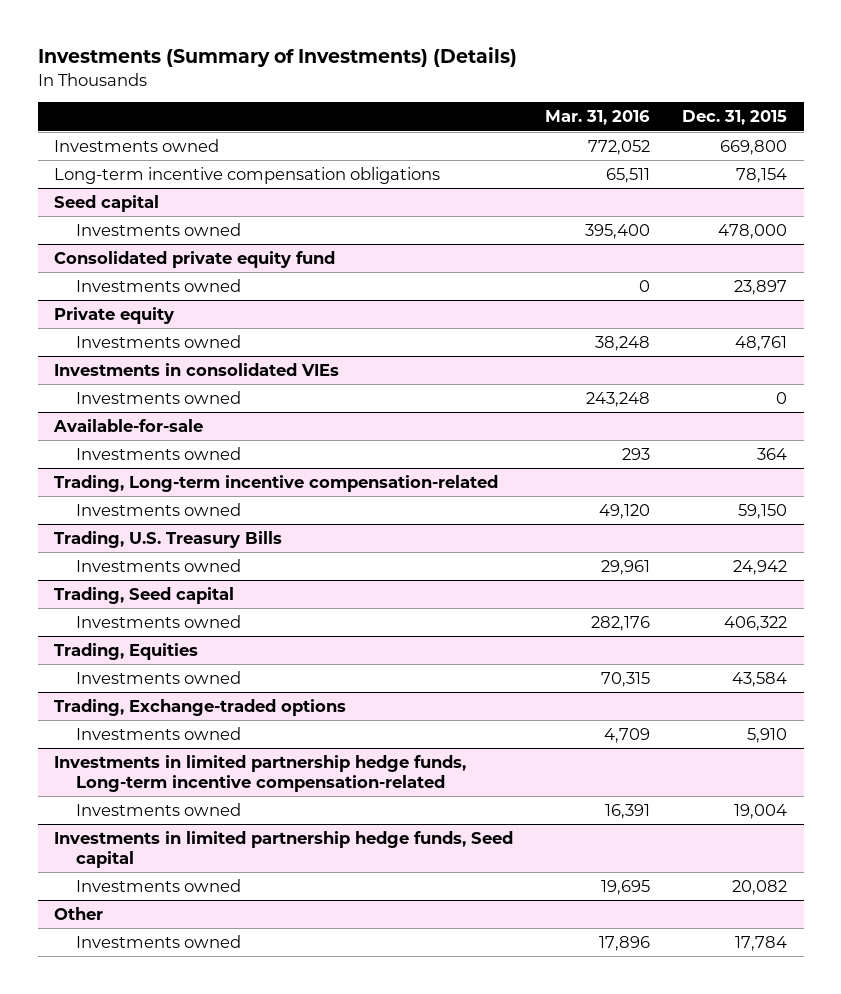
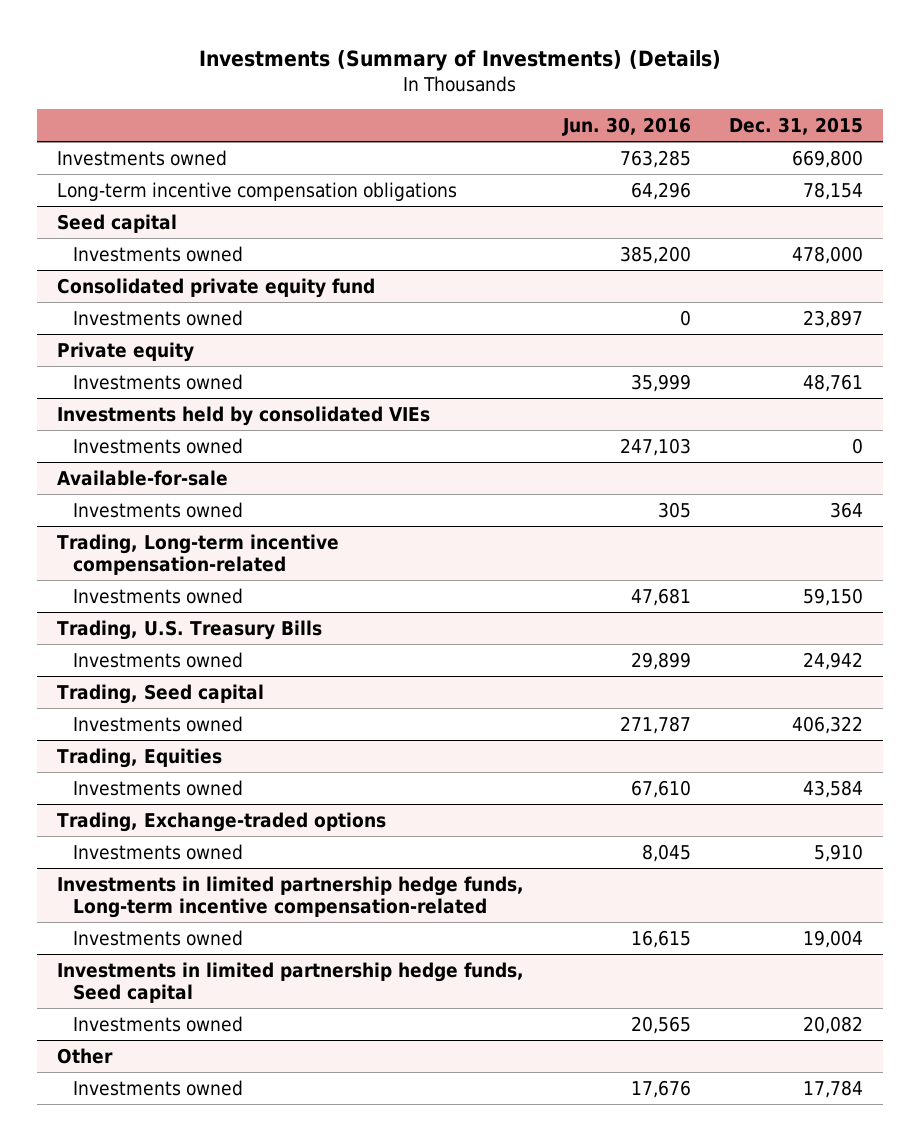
[545,110,651,126] Mar. 31, 2016 -> none
none -> [561,117,691,137] Jun. 30, 2016
[53,363,339,377] Investments in consolidated VIEs -> [56,405,430,426] Investments held by consolidated VIEs

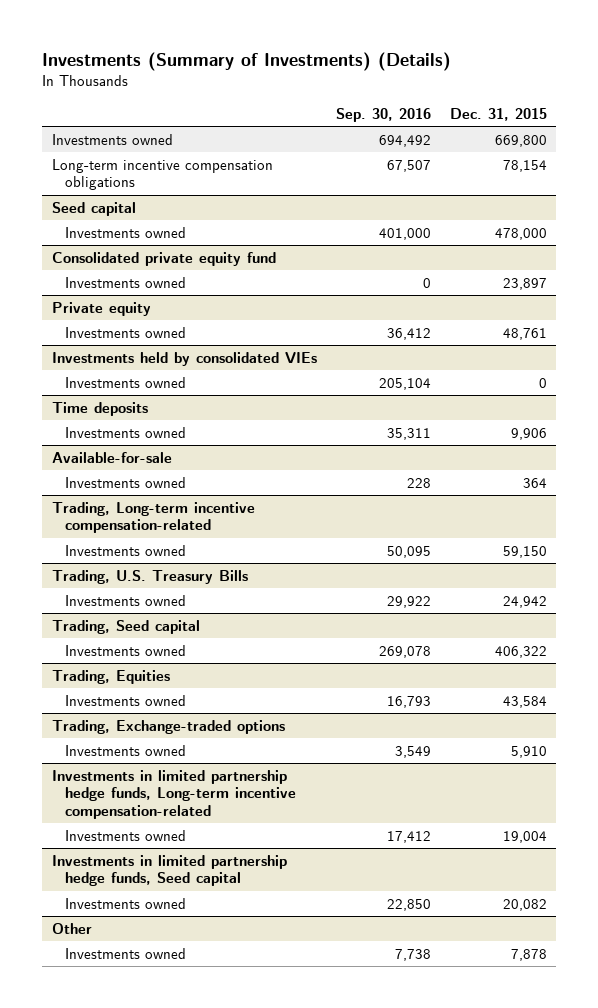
[561,117,691,137] Jun. 30, 2016 -> none
none -> [335,108,431,123] Sep. 30, 2016
none -> [51,401,148,416] Time deposits
none -> [65,426,187,438] Investments owned
[803,1079,864,1098] 17,784 -> [510,948,547,961] 7,878

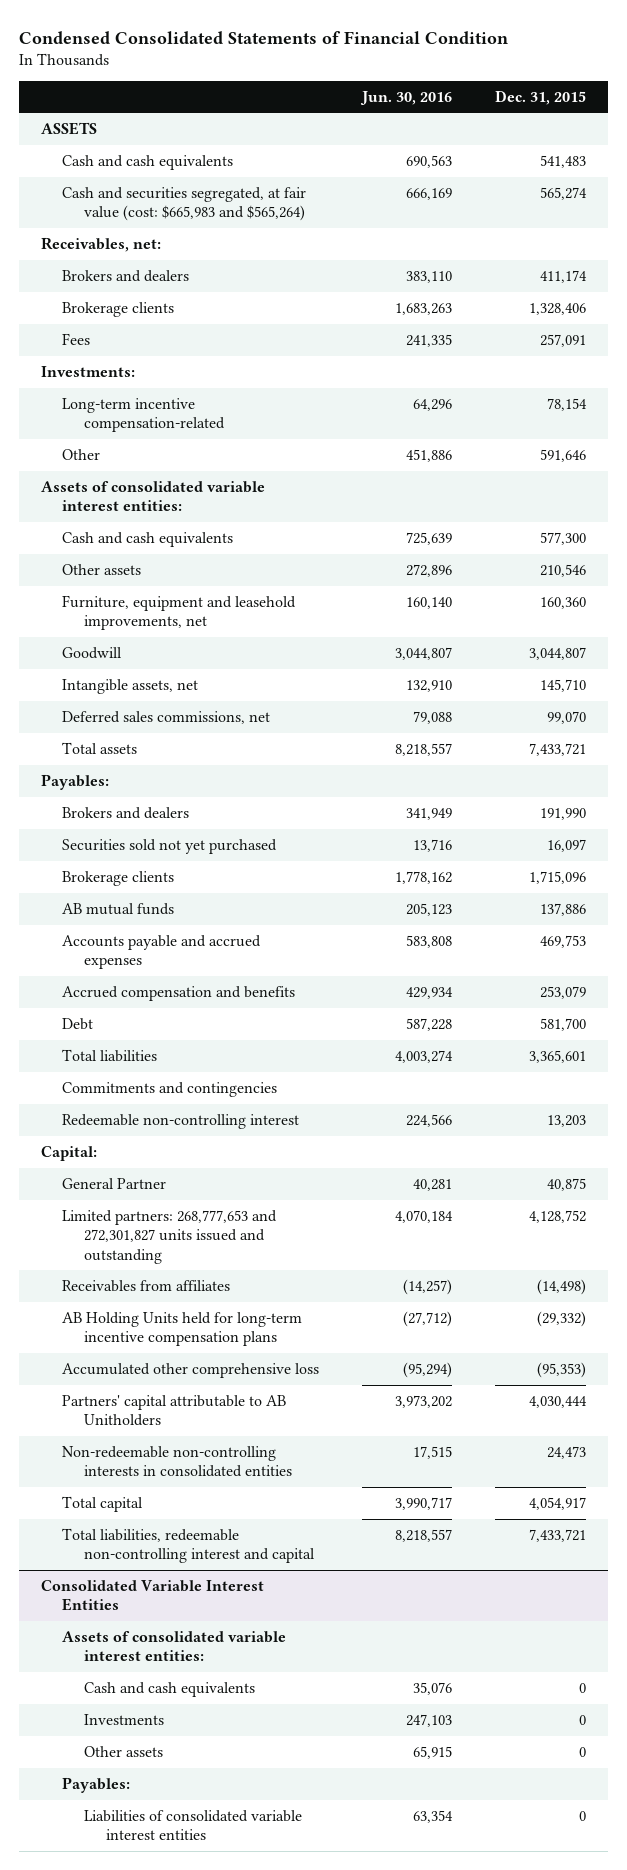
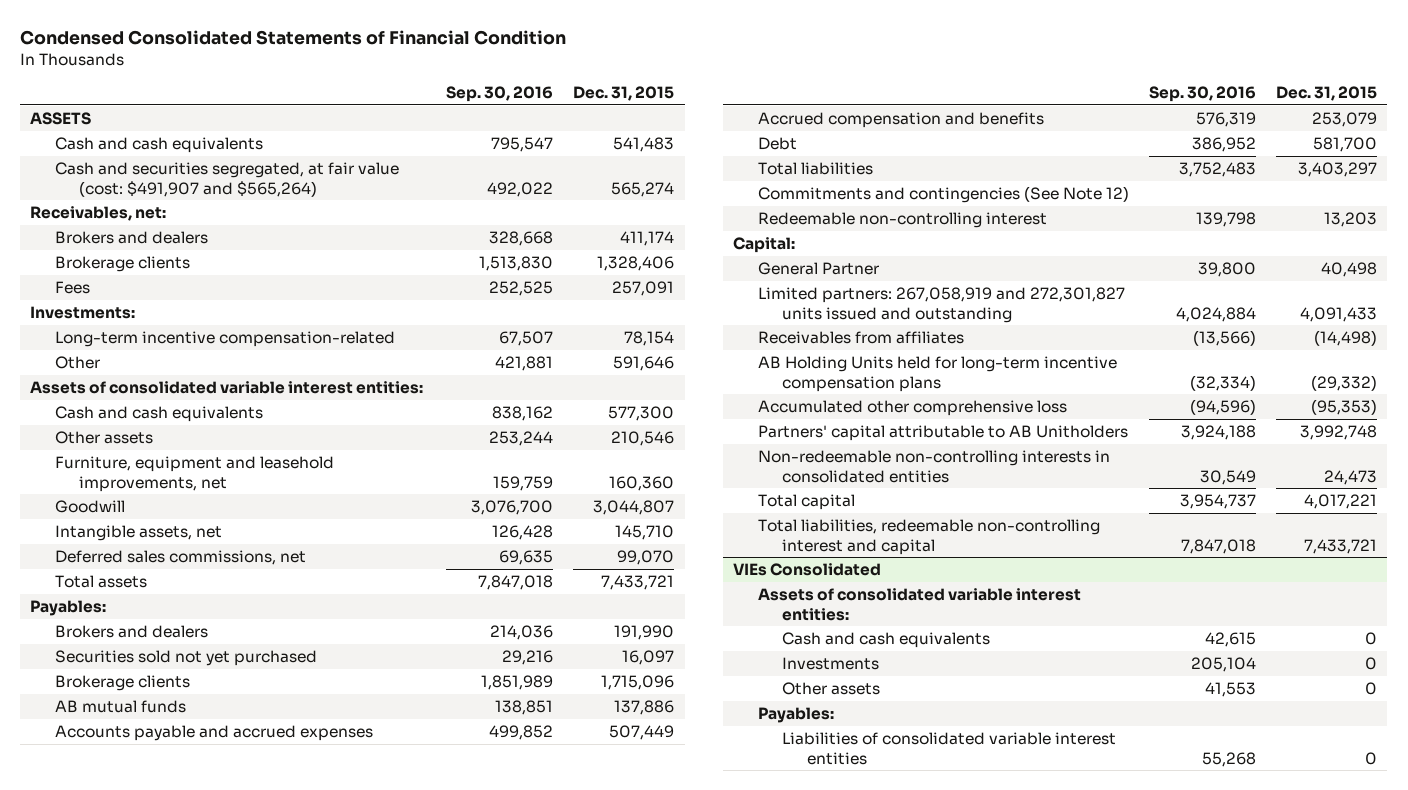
[360,90,453,105] Jun. 30, 2016 -> none
none -> [446,86,554,103] Sep. 30, 2016
[62,186,307,222] Cash and securities segregated, at fair value (cost: $665,983 and $565,264) -> [54,161,399,197] Cash and securities segregated, at fair value (cost: $491,907 and $565,264)
[540,934,587,948] 469,753 -> [609,724,675,740] 507,449
[529,1049,587,1063] 3,365,601 -> [1298,161,1378,177] 3,403,297
[62,1081,278,1097] Commitments and contingencies -> [757,185,1129,203] Commitments and contingencies (See Note 12)
[547,1177,587,1191] 40,875 -> [1321,261,1378,277] 40,498
[62,1209,278,1264] Limited partners: 268,777,653 and 272,301,827 units issued and outstanding -> [757,286,1125,323] Limited partners: 267,058,919 and 272,301,827 units issued and outstanding
[529,1209,587,1223] 4,128,752 -> [1300,306,1378,322] 4,091,433
[529,1395,588,1408] 4,030,444 -> [1300,424,1378,440] 3,992,748
[529,1496,587,1510] 4,054,917 -> [1304,493,1378,509] 4,017,221
[40,1579,264,1612] Consolidated Variable Interest Entities -> [733,562,882,576] VIEs Consolidated

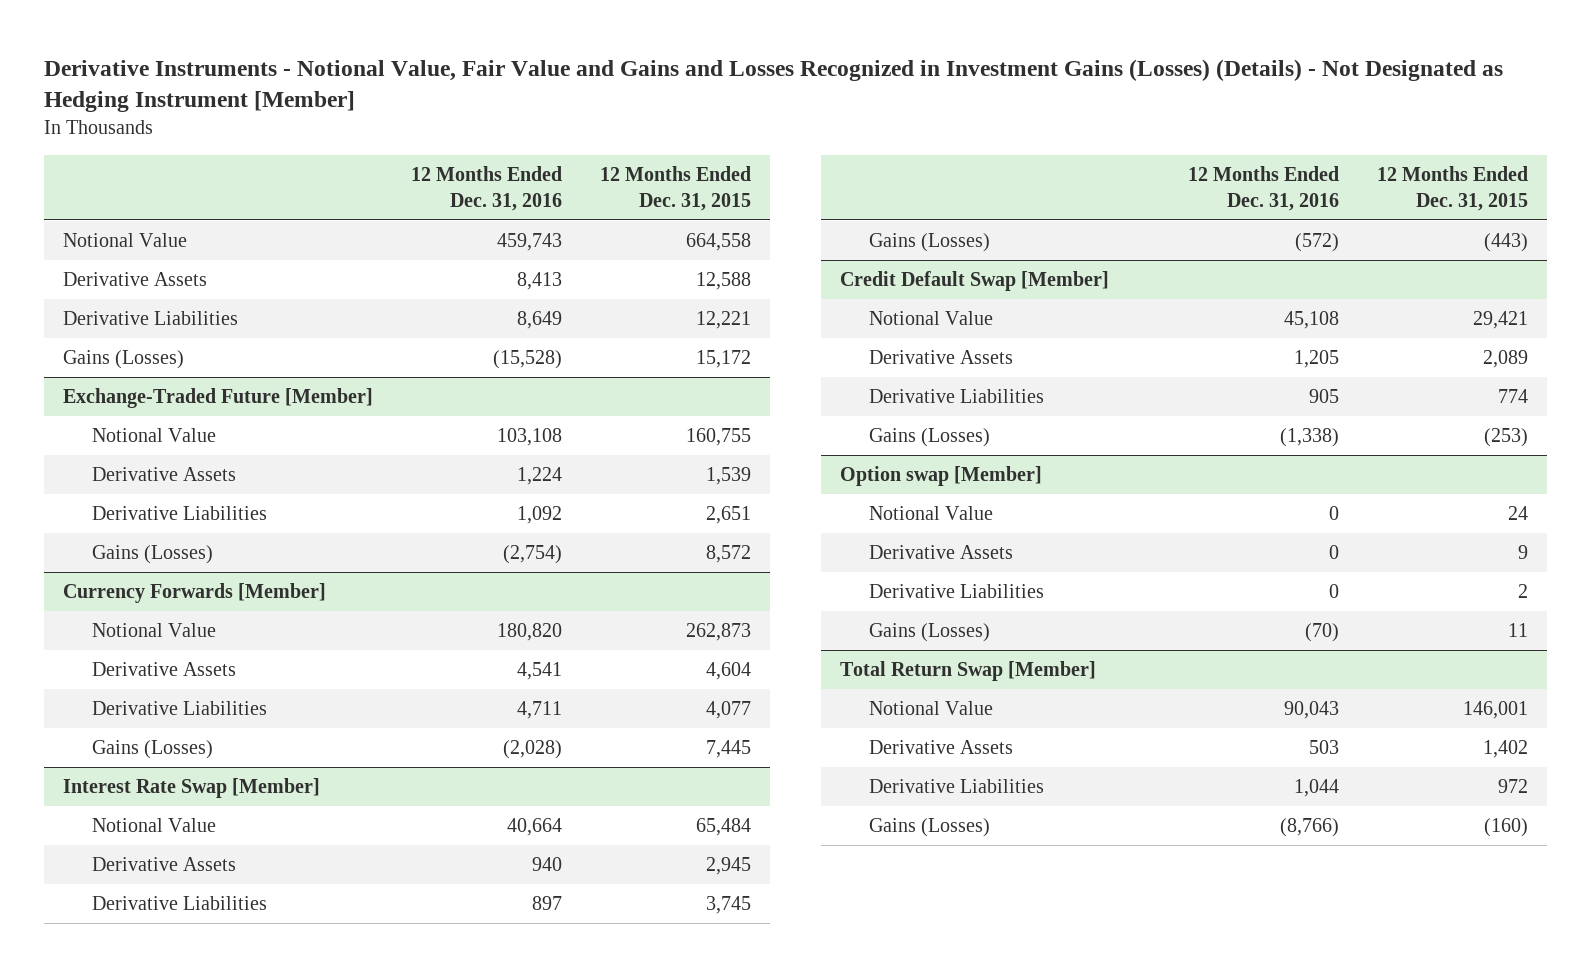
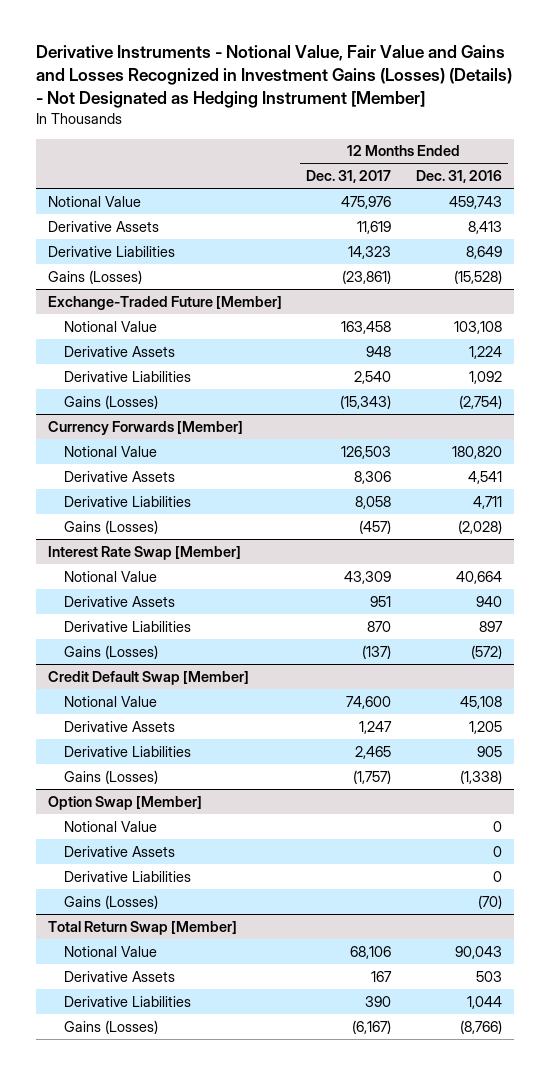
[600,165,752,211] 12 Months Ended Dec. 31, 2015 -> none
none -> [306,170,392,184] Dec. 31, 2017
[840,466,1043,487] Option swap [Member] -> [47,795,202,810] Option Swap [Member]

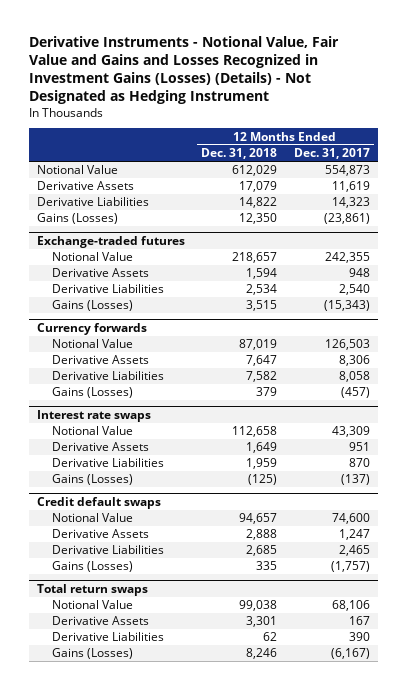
[35,45,512,109] Derivative Instruments - Notional Value, Fair Value and Gains and Losses Recognized in Investment Gains (Losses) (Details) - Not Designated as Hedging Instrument [Member] -> [29,36,340,105] Derivative Instruments - Notional Value, Fair Value and Gains and Losses Recognized in Investment Gains (Losses) (Details) - Not Designated as Hedging Instrument
[415,170,502,184] Dec. 31, 2016 -> none
none -> [201,148,278,160] Dec. 31, 2018
[341,195,392,209] 475,976 -> [324,165,370,177] 554,873
[47,295,282,310] Exchange-Traded Future [Member] -> [37,236,186,249] Exchange-traded futures
[341,320,392,334] 163,458 -> [324,252,370,264] 242,355
[47,420,243,435] Currency Forwards [Member] -> [37,323,148,336] Currency forwards
[47,545,241,560] Interest Rate Swap [Member] -> [37,410,152,423] Interest rate swaps
[47,670,249,685] Credit Default Swap [Member] -> [37,497,162,510] Credit default swaps
[63,820,157,832] Notional Value -> none
[63,845,175,857] Derivative Assets -> none
[63,870,191,882] Derivative Liabilities -> none
[63,894,158,909] Gains (Losses) -> none
[47,920,237,935] Total Return Swap [Member] -> none
[47,795,202,810] Option Swap [Member] -> [37,584,149,597] Total return swaps

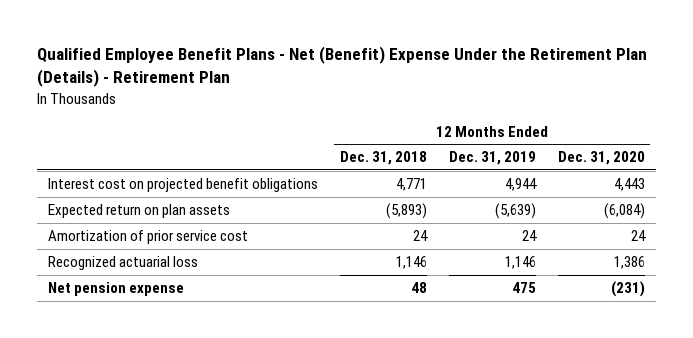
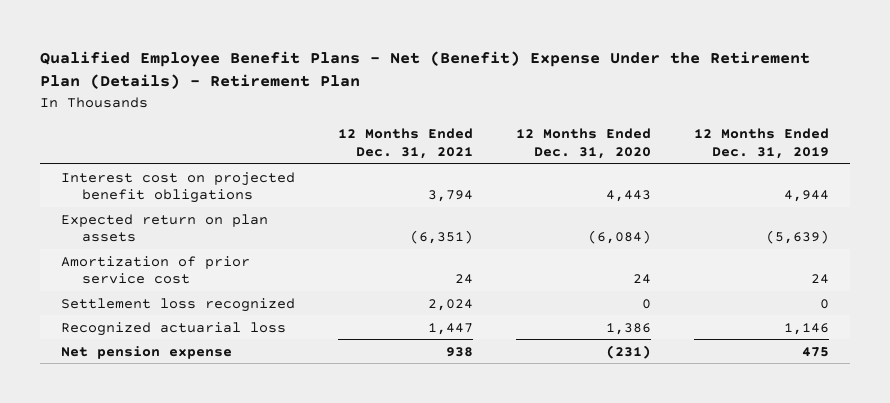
[339,151,427,166] Dec. 31, 2018 -> none
none -> [338,128,474,160] 12 Months Ended Dec. 31, 2021
none -> [61,297,296,312] Settlement loss recognized

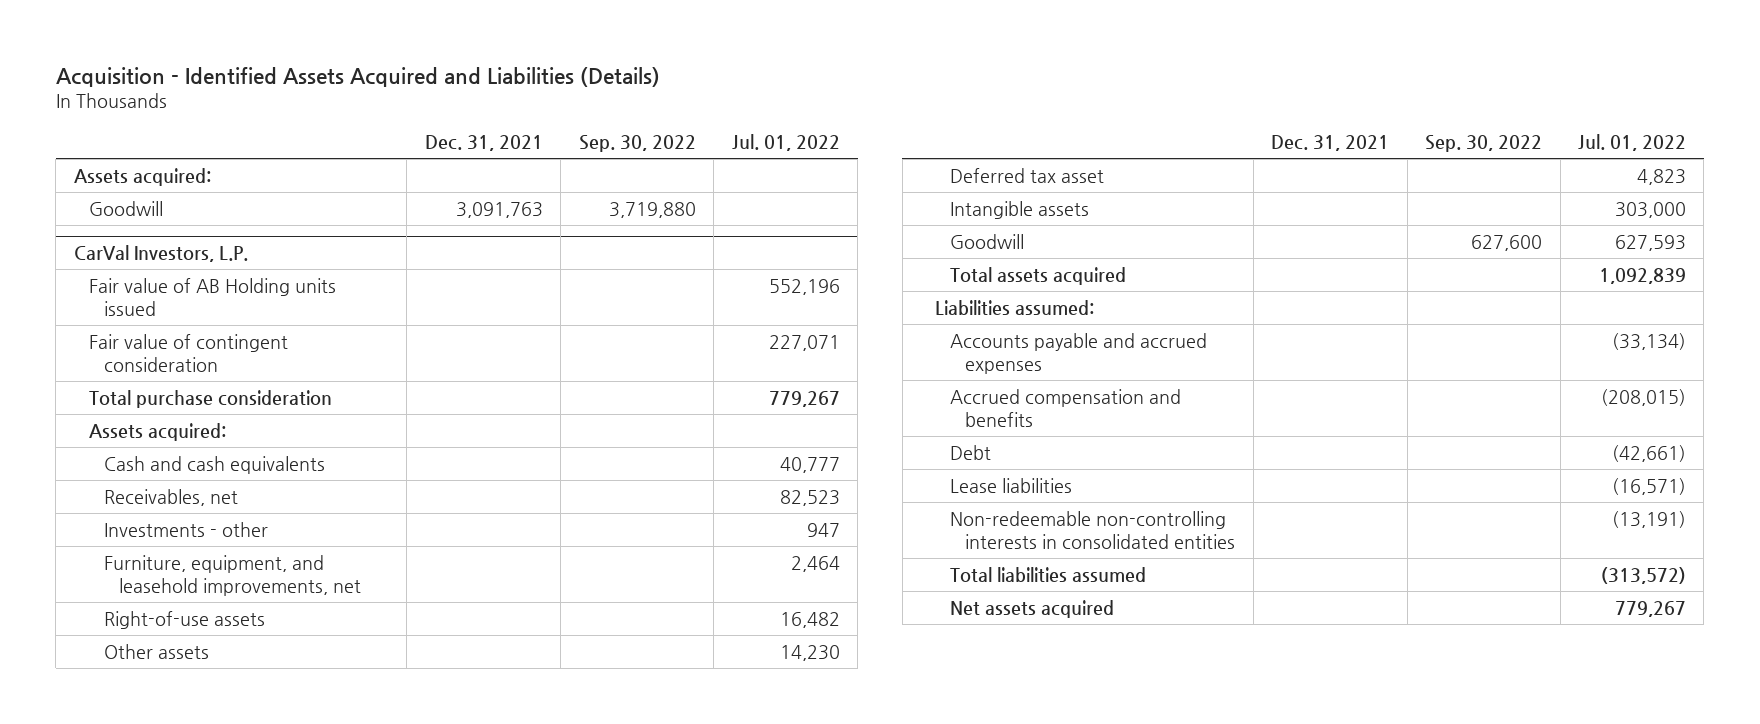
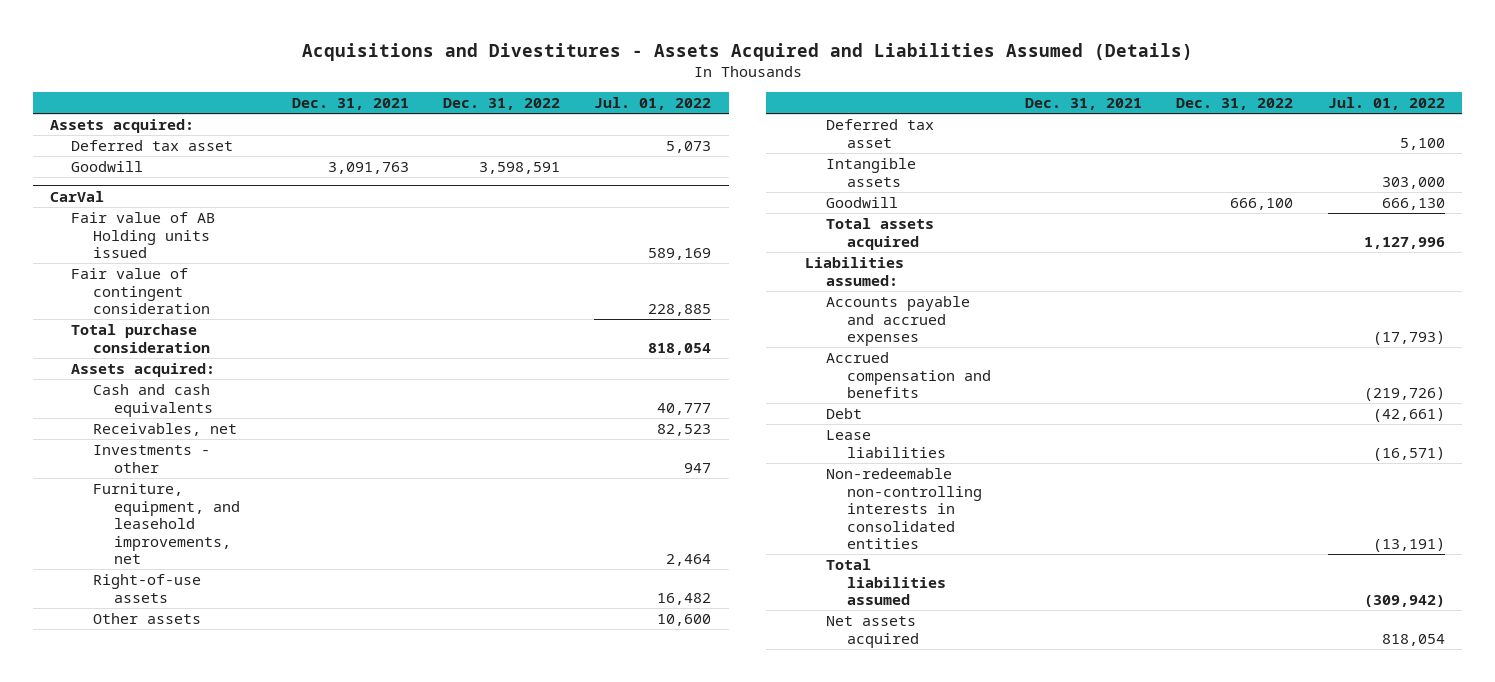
[55,67,660,88] Acquisition - Identified Assets Acquired and Liabilities (Details) -> [301,42,1193,61] Acquisitions and Divestitures - Assets Acquired and Liabilities Assumed (Details)
[578,134,696,152] Sep. 30, 2022 -> none
none -> [443,98,561,111] Dec. 31, 2022
none -> [71,140,234,152] Deferred tax asset
[73,245,248,263] CarVal Investors, L.P. -> none
none -> [50,190,105,202] CarVal
[768,278,840,295] 552,196 -> [648,248,712,261] 589,169
[768,334,840,351] 227,071 -> [648,304,712,317] 228,885
[768,390,840,407] 779,267 -> [648,342,712,355] 818,054
[779,644,840,661] 14,230 -> [657,614,712,627] 10,600
[1636,168,1686,185] 4,823 -> [1399,137,1445,150] 5,100
[1614,234,1686,251] 627,593 -> [1381,198,1445,211] 666,130
[1598,267,1686,284] 1,092,839 -> [1363,236,1445,249] 1,127,996
[1611,332,1686,350] (33,134) -> [1372,331,1445,346] (17,793)
[1600,388,1686,406] (208,015) -> [1363,387,1445,402] (219,726)
[1600,566,1686,584] (313,572) -> [1363,595,1445,608] (309,942)
[1614,600,1686,617] 779,267 -> [1381,633,1445,646] 818,054

